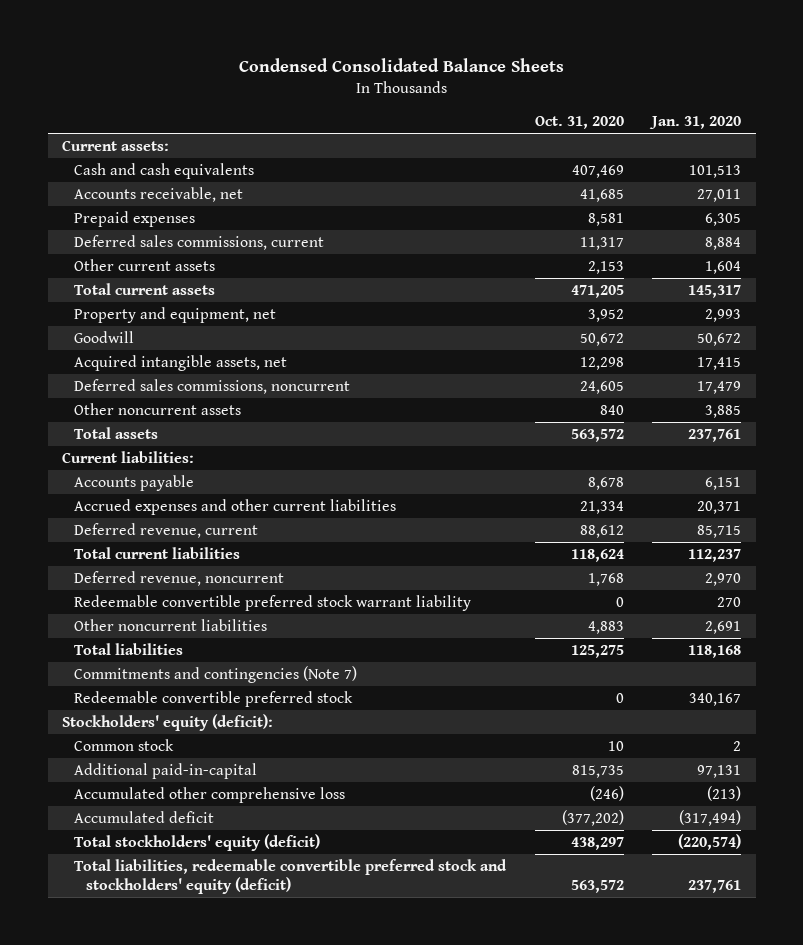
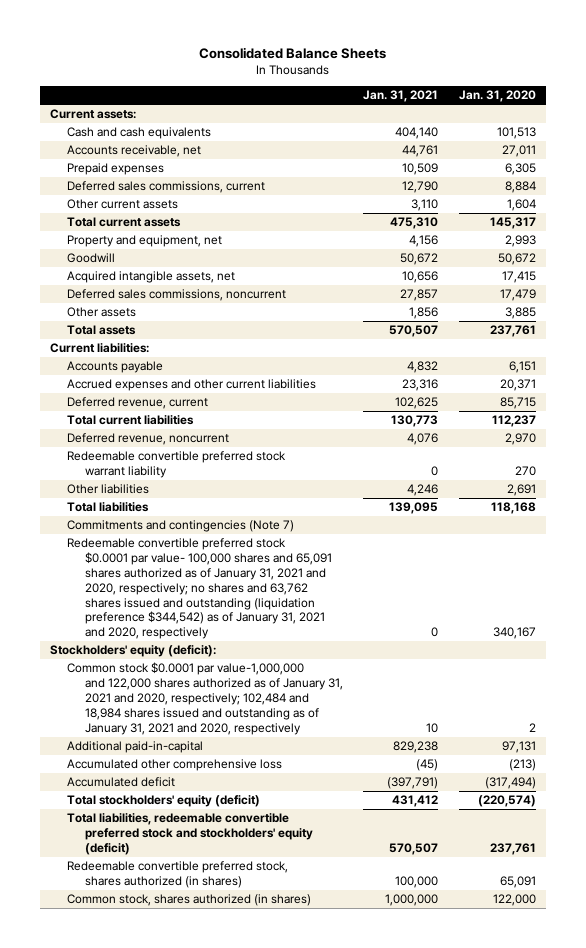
[238,58,564,73] Condensed Consolidated Balance Sheets -> [198,47,386,60] Consolidated Balance Sheets
[534,116,624,130] Oct. 31, 2020 -> none
none -> [363,90,439,103] Jan. 31, 2021
[73,403,241,416] Other noncurrent assets -> [67,307,137,318] Other assets
[73,619,267,632] Other noncurrent liabilities -> [67,484,150,495] Other liabilities
[73,691,353,708] Redeemable convertible preferred stock -> [67,538,332,640] Redeemable convertible preferred stock $0.0001 par value- 100,000 shares and 65,091 shares authorized as of January 31, 2021 and 2020, respectively; no shares and 63,762 shares issued and outstanding (liquidation preference $344,542) as of January 31, 2021 and 2020, respectively
[73,739,174,752] Common stock -> [67,662,343,735] Common stock $0.0001 par value-1,000,000 and 122,000 shares authorized as of January 31, 2021 and 2020, respectively; 102,484 and 18,984 shares issued and outstanding as of January 31, 2021 and 2020, respectively
none -> [67,861,289,889] Redeemable convertible preferred stock, shares authorized (in shares)
none -> [67,894,312,907] Common stock, shares authorized (in shares)

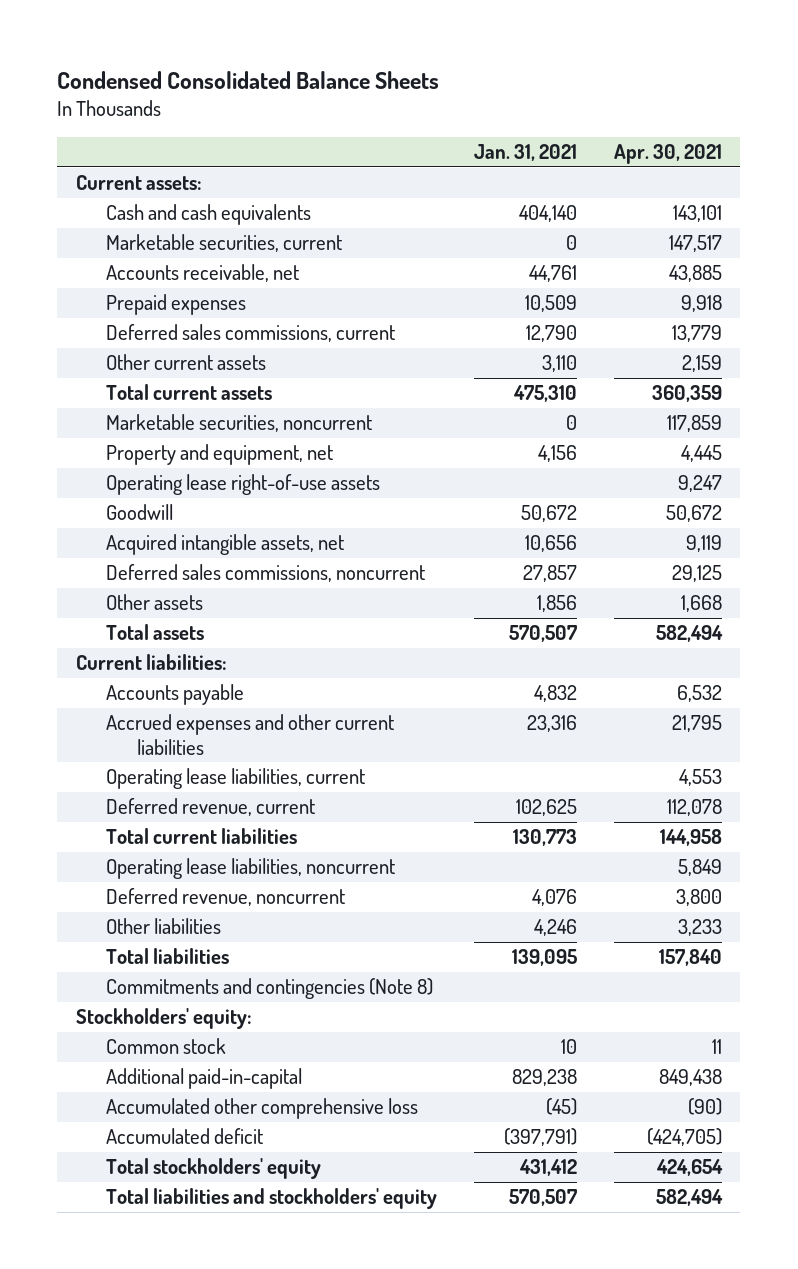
[198,47,386,60] Consolidated Balance Sheets -> [57,70,440,89] Condensed Consolidated Balance Sheets
[458,90,536,103] Jan. 31, 2020 -> none
none -> [613,144,722,165] Apr. 30, 2021
none -> [106,234,343,253] Marketable securities, current
none -> [106,414,373,433] Marketable securities, noncurrent
none -> [106,474,381,496] Operating lease right-of-use assets
none -> [106,768,366,790] Operating lease liabilities, current
none -> [106,858,396,880] Operating lease liabilities, noncurrent
[67,451,287,479] Redeemable convertible preferred stock warrant liability -> none
[67,538,332,640] Redeemable convertible preferred stock $0.0001 par value- 100,000 shares and 65,091 shares authorized as of January 31, 2021 and 2020, respectively; no shares and 63,762 shares issued and outstanding (liquidation preference $344,542) as of January 31, 2021 and 2020, respectively -> none
[67,520,295,533] Commitments and contingencies (Note 7) -> [106,978,434,1000] Commitments and contingencies (Note 8)
[49,645,216,658] Stockholders' equity (deficit): -> [75,1008,252,1030] Stockholders' equity:
[67,662,343,735] Common stock $0.0001 par value-1,000,000 and 122,000 shares authorized as of January 31, 2021 and 2020, respectively; 102,484 and 18,984 shares issued and outstanding as of January 31, 2021 and 2020, respectively -> [106,1038,227,1055] Common stock
[67,861,289,889] Redeemable convertible preferred stock, shares authorized (in shares) -> none
[67,894,312,907] Common stock, shares authorized (in shares) -> none
[67,795,261,808] Total stockholders' equity (deficit) -> [106,1158,322,1180] Total stockholders' equity
[67,813,313,855] Total liabilities, redeemable convertible preferred stock and stockholders' equity (deficit) -> [106,1188,438,1210] Total liabilities and stockholders' equity

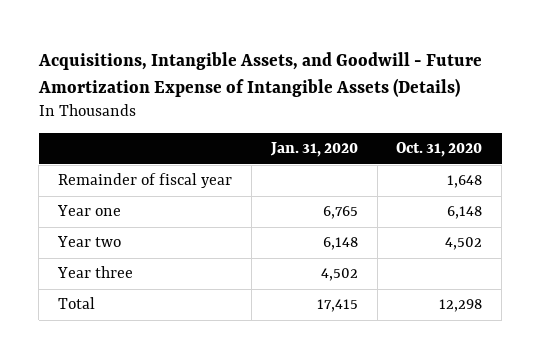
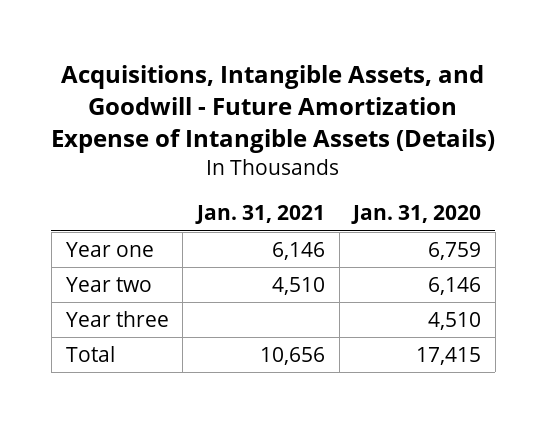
[396,142,483,158] Oct. 31, 2020 -> none
none -> [194,205,325,225] Jan. 31, 2021
[58,173,233,189] Remainder of fiscal year -> none
[322,206,358,220] 6,765 -> [428,241,482,260] 6,759
[322,237,358,251] 6,148 -> [428,276,482,295] 6,146
[320,268,358,282] 4,502 -> [428,311,482,330] 4,510

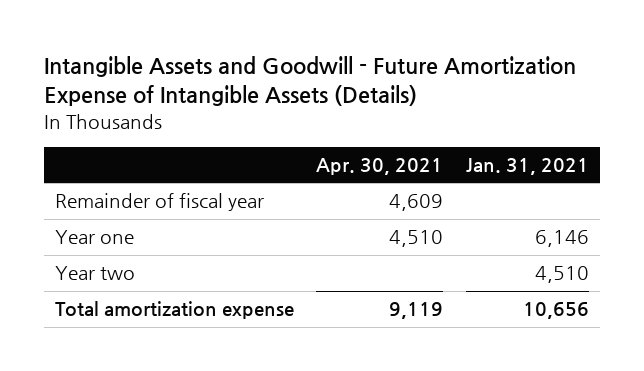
[51,65,496,154] Acquisitions, Intangible Assets, and Goodwill - Future Amortization Expense of Intangible Assets (Details) -> [43,56,576,107] Intangible Assets and Goodwill - Future Amortization Expense of Intangible Assets (Details)
[351,205,482,225] Jan. 31, 2020 -> none
none -> [316,158,444,176] Apr. 30, 2021
none -> [54,193,264,212] Remainder of fiscal year
[65,310,169,327] Year three -> none
[65,345,115,362] Total -> [54,301,294,320] Total amortization expense

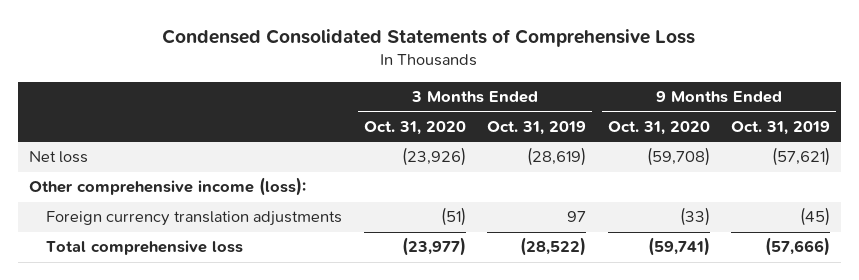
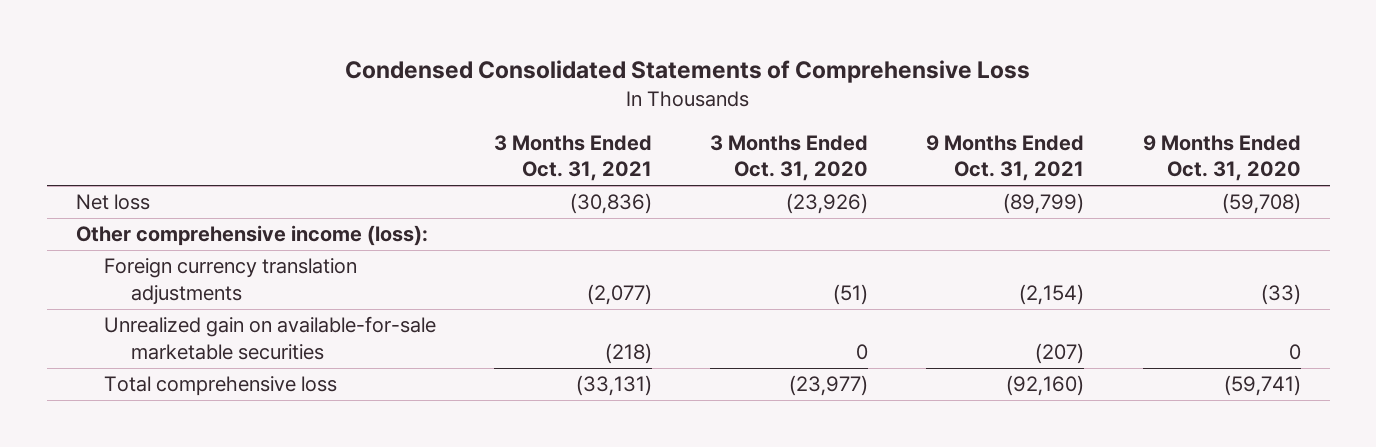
[487,121,587,136] Oct. 31, 2019 -> none
[731,121,831,136] Oct. 31, 2019 -> none
none -> [493,134,652,182] 3 Months Ended Oct. 31, 2021
none -> [926,134,1085,182] 9 Months Ended Oct. 31, 2021
none -> [103,316,436,360] Unrealized gain on available-for-sale marketable securities

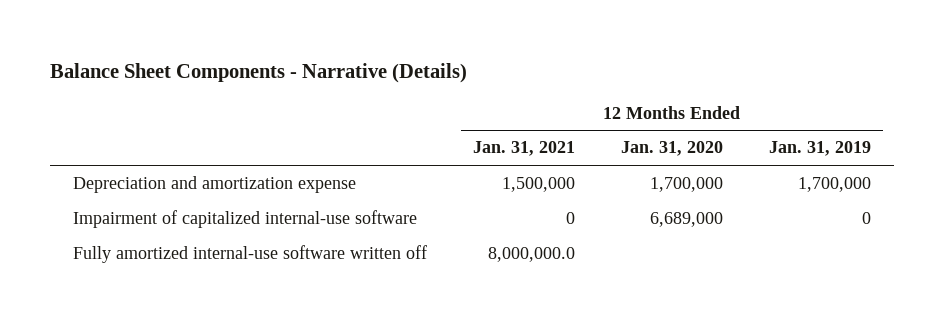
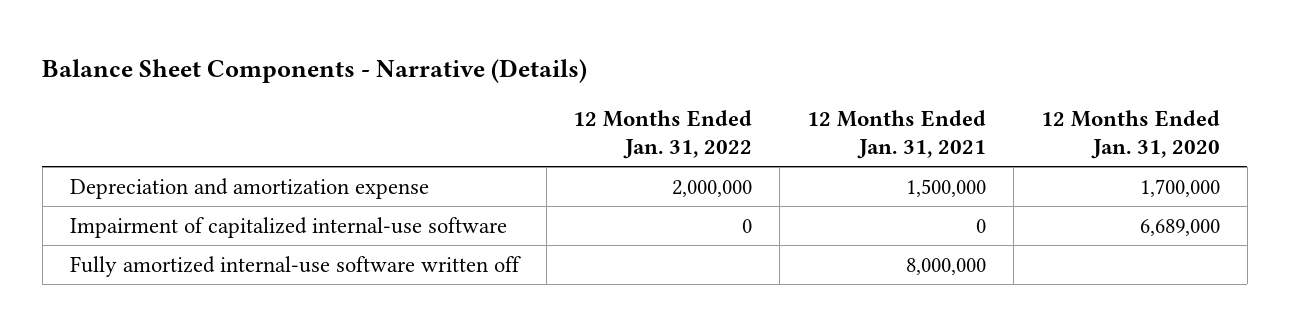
[769,141,872,157] Jan. 31, 2019 -> none
none -> [573,110,753,160] 12 Months Ended Jan. 31, 2022
[487,247,575,263] 8,000,000.0 -> [906,257,987,275] 8,000,000

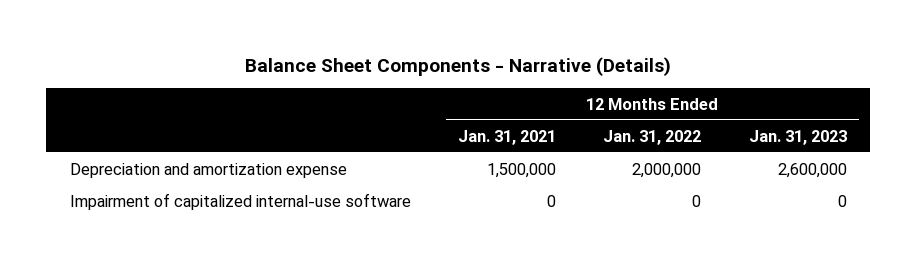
[1040,110,1220,160] 12 Months Ended Jan. 31, 2020 -> none
none -> [748,129,847,145] Jan. 31, 2023
[69,255,521,277] Fully amortized internal-use software written off -> none

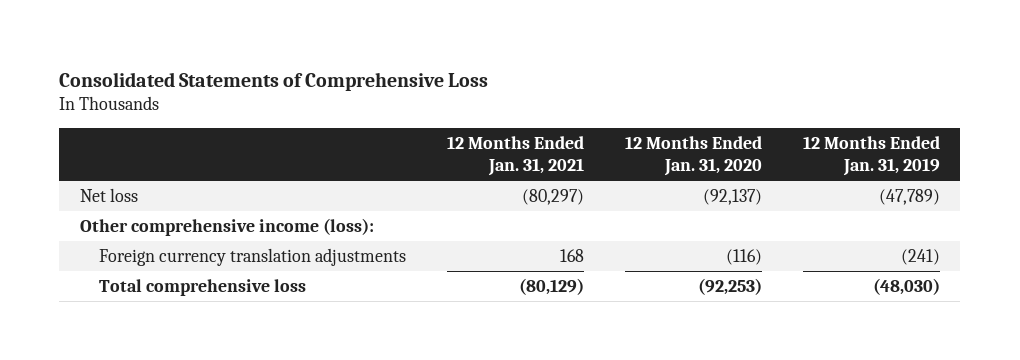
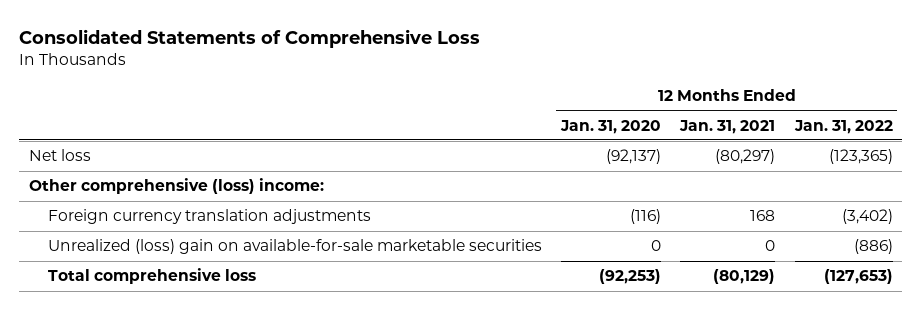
[802,135,940,177] 12 Months Ended Jan. 31, 2019 -> none
none -> [793,119,893,134] Jan. 31, 2022
[79,217,374,236] Other comprehensive income (loss): -> [28,178,324,195] Other comprehensive (loss) income:
none -> [48,239,543,255] Unrealized (loss) gain on available-for-sale marketable securities

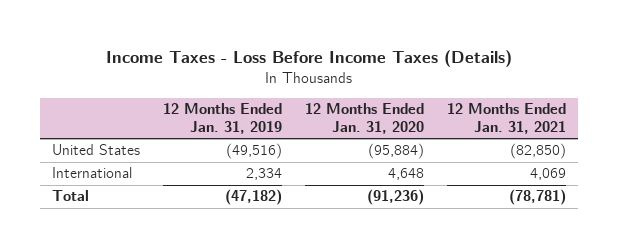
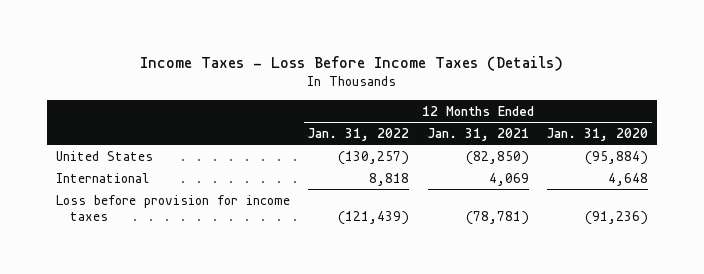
[162,103,282,134] 12 Months Ended Jan. 31, 2019 -> none
none -> [308,127,410,141] Jan. 31, 2022
[51,190,89,202] Total -> [56,194,291,221] Loss before provision for income taxes

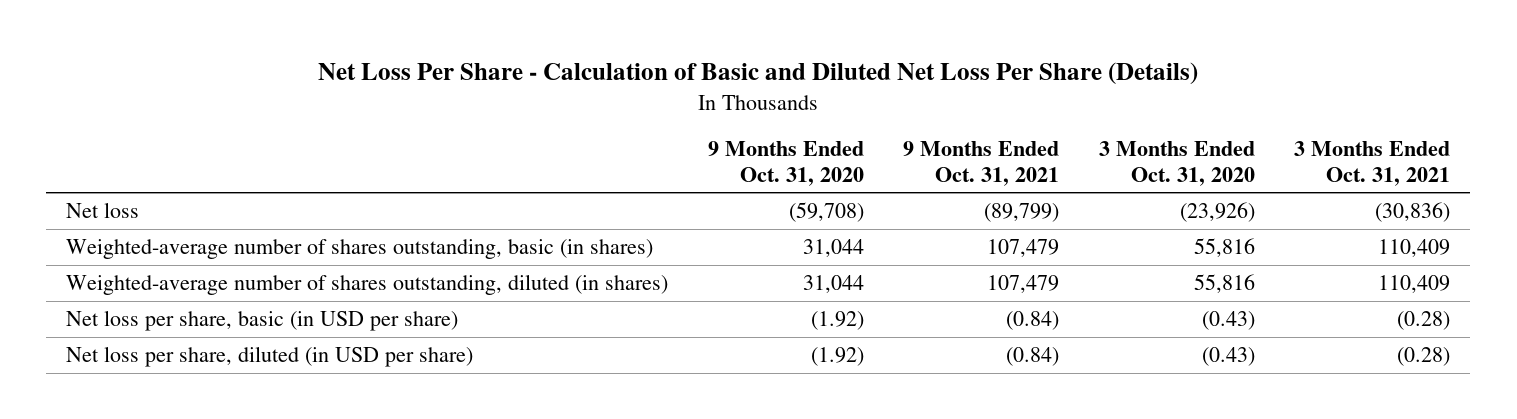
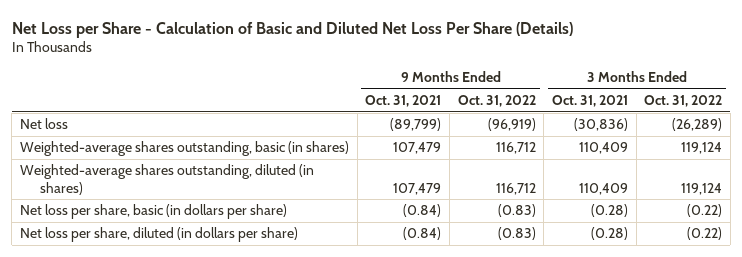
[318,62,1199,86] Net Loss Per Share - Calculation of Basic and Diluted Net Loss Per Share (Details) -> [11,21,573,38] Net Loss per Share - Calculation of Basic and Diluted Net Loss Per Share (Details)
[707,141,864,186] 9 Months Ended Oct. 31, 2020 -> none
[1098,141,1255,186] 3 Months Ended Oct. 31, 2020 -> none
none -> [457,95,536,108] Oct. 31, 2022
none -> [644,95,723,108] Oct. 31, 2022
[66,238,654,259] Weighted-average number of shares outstanding, basic (in shares) -> [20,141,350,157] Weighted-average shares outstanding, basic (in shares)
[66,273,669,295] Weighted-average number of shares outstanding, diluted (in shares) -> [20,164,315,195] Weighted-average shares outstanding, diluted (in shares)
[66,309,459,331] Net loss per share, basic (in USD per share) -> [20,204,288,220] Net loss per share, basic (in dollars per share)
[66,345,474,367] Net loss per share, diluted (in USD per share) -> [20,227,299,243] Net loss per share, diluted (in dollars per share)

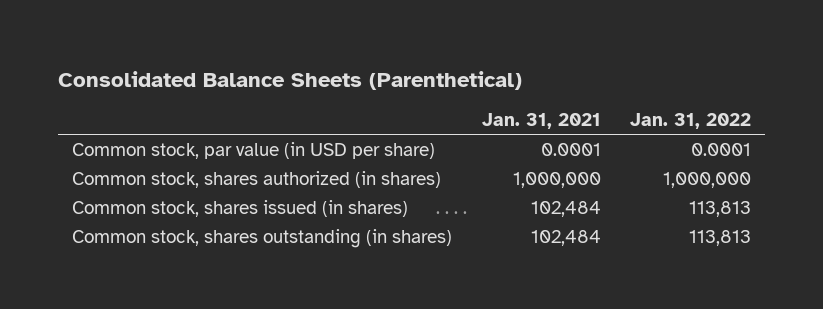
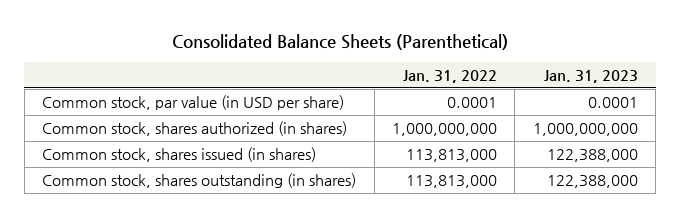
[481,113,601,130] Jan. 31, 2021 -> none
none -> [543,70,638,84] Jan. 31, 2023
[662,171,751,188] 1,000,000 -> [391,123,497,137] 1,000,000,000
[688,200,751,217] 113,813 -> [405,149,497,163] 113,813,000
[688,229,751,246] 113,813 -> [405,175,497,189] 113,813,000

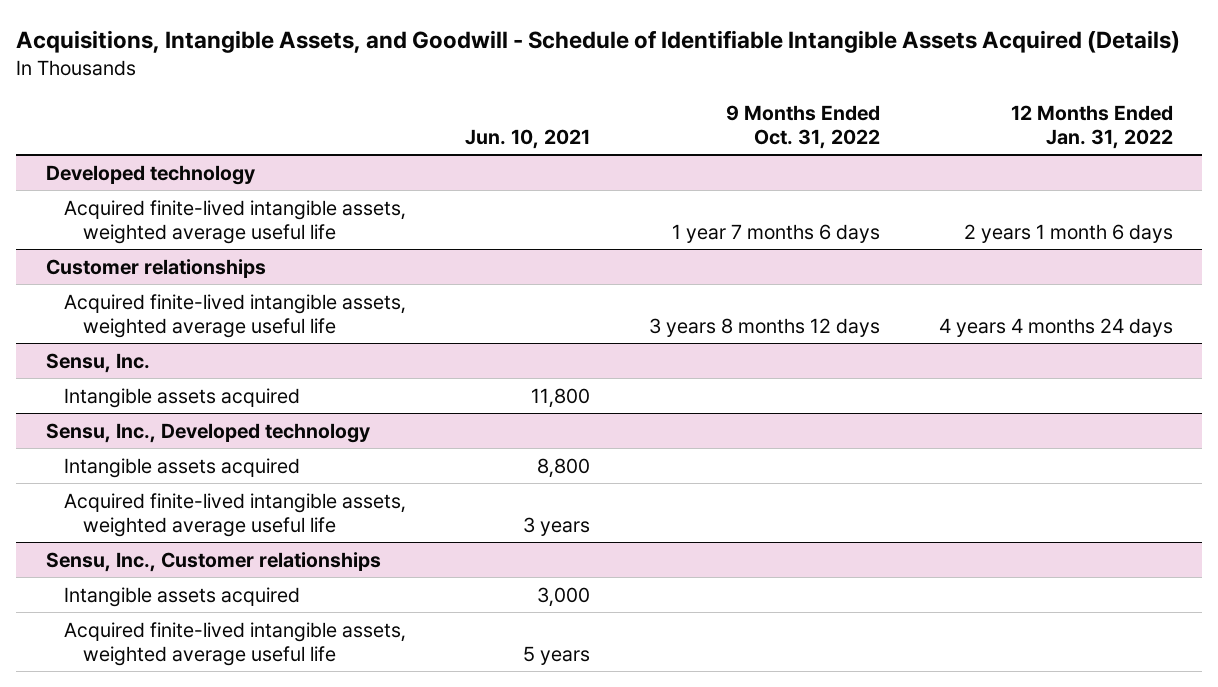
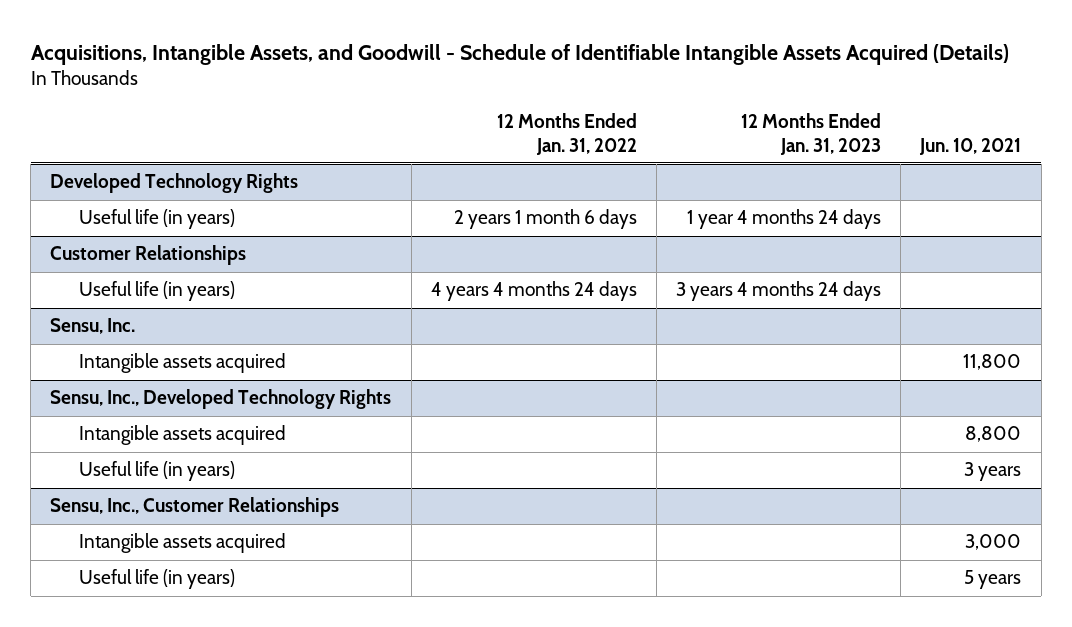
[725,104,880,149] 9 Months Ended Oct. 31, 2022 -> none
none -> [741,113,882,155] 12 Months Ended Jan. 31, 2023
[45,164,255,185] Developed technology -> [50,173,299,194] Developed Technology Rights
[64,199,407,244] Acquired finite-lived intangible assets, weighted average useful life -> [79,209,236,230] Useful life (in years)
[45,258,266,278] Customer relationships -> [50,245,247,266] Customer Relationships
[64,293,407,338] Acquired finite-lived intangible assets, weighted average useful life -> [79,281,236,302] Useful life (in years)
[45,422,370,443] Sensu, Inc., Developed technology -> [50,389,392,410] Sensu, Inc., Developed Technology Rights
[64,492,407,537] Acquired finite-lived intangible assets, weighted average useful life -> [79,461,236,482] Useful life (in years)
[45,551,381,572] Sensu, Inc., Customer relationships -> [50,497,340,518] Sensu, Inc., Customer Relationships
[64,621,407,666] Acquired finite-lived intangible assets, weighted average useful life -> [79,569,236,590] Useful life (in years)

